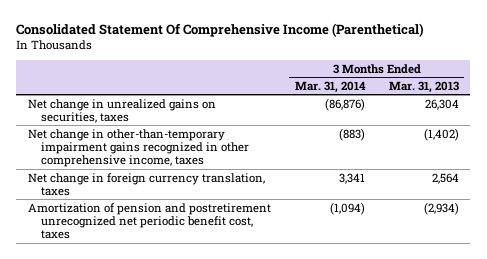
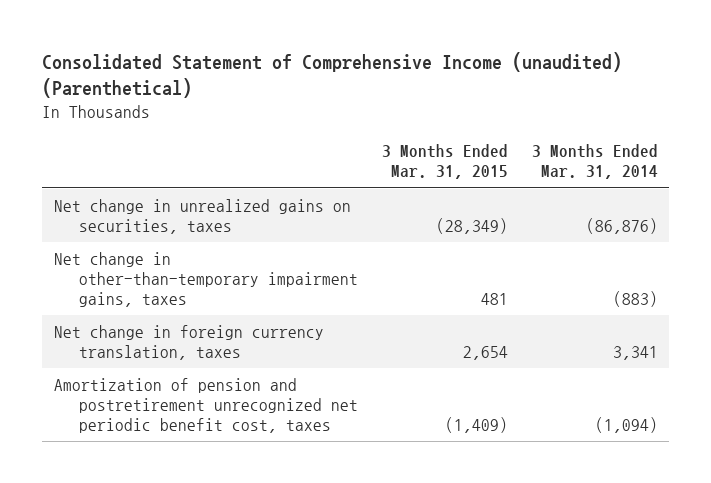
[16,22,425,37] Consolidated Statement Of Comprehensive Income (Parenthetical) -> [41,51,622,99] Consolidated Statement of Comprehensive Income (unaudited) (Parenthetical)
[388,80,459,93] Mar. 31, 2013 -> none
none -> [381,144,508,180] 3 Months Ended Mar. 31, 2015
[28,128,250,168] Net change in other-than-temporary impairment gains recognized in other comprehensive income, taxes -> [53,252,359,307] Net change in other-than-temporary impairment gains, taxes

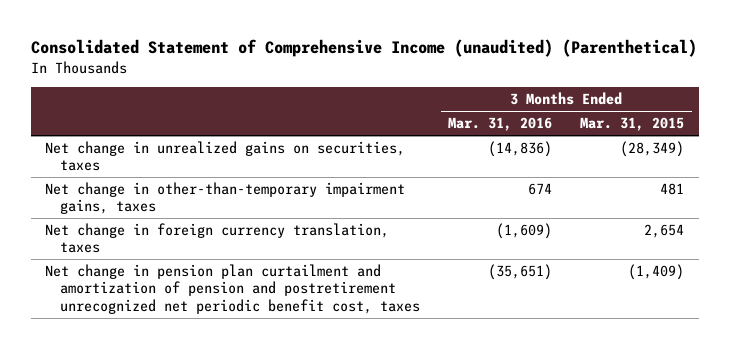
[531,144,658,180] 3 Months Ended Mar. 31, 2014 -> none
none -> [448,117,553,132] Mar. 31, 2016
[53,378,359,433] Amortization of pension and postretirement unrecognized net periodic benefit cost, taxes -> [44,264,420,314] Net change in pension plan curtailment and amortization of pension and postretirement unrecognized net periodic benefit cost, taxes

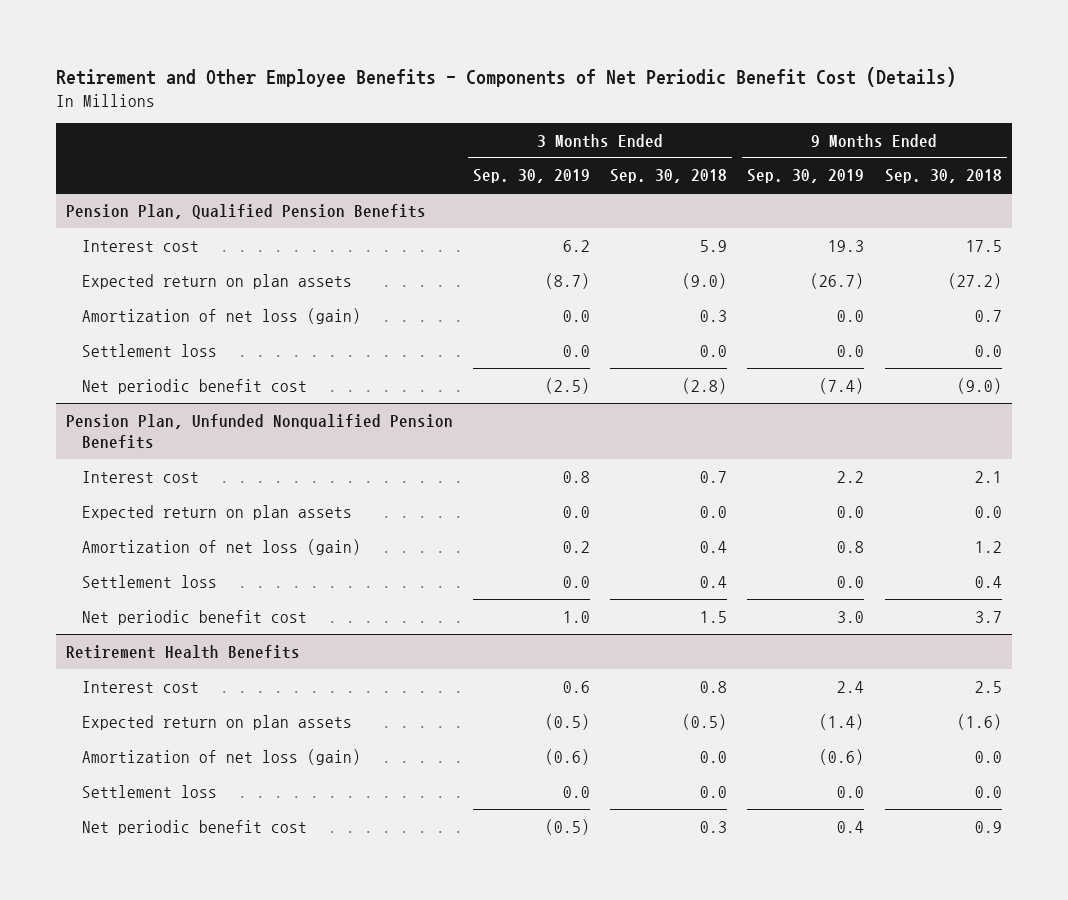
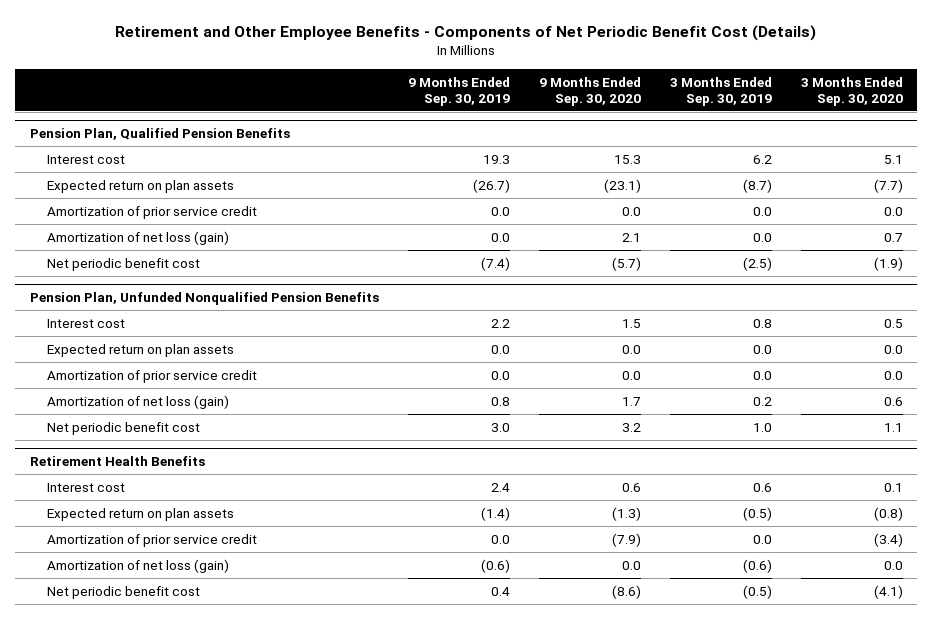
[610,169,728,184] Sep. 30, 2018 -> none
[884,169,1002,184] Sep. 30, 2018 -> none
none -> [538,76,641,106] 9 Months Ended Sep. 30, 2020
none -> [800,76,903,106] 3 Months Ended Sep. 30, 2020
none -> [47,205,258,219] Amortization of prior service credit
[81,343,217,357] Settlement loss -> none
none -> [47,369,258,383] Amortization of prior service credit
[81,574,217,588] Settlement loss -> none
none -> [47,533,258,547] Amortization of prior service credit
[81,784,217,798] Settlement loss -> none

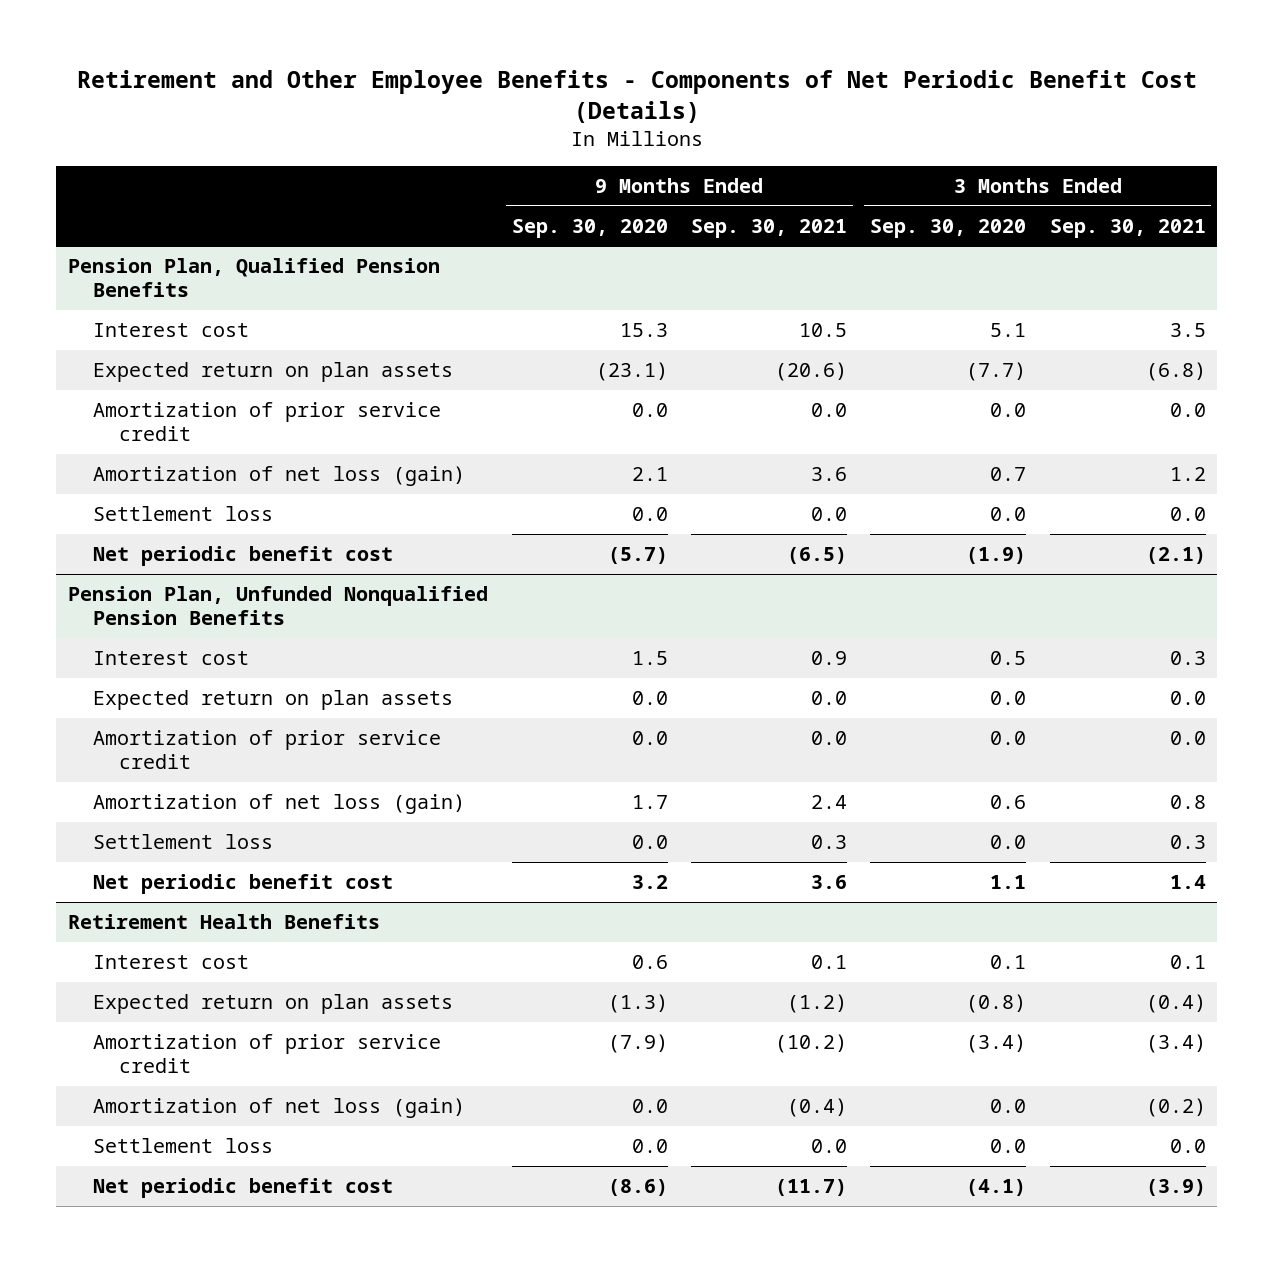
[407,76,510,106] 9 Months Ended Sep. 30, 2019 -> none
[669,76,772,106] 3 Months Ended Sep. 30, 2019 -> none
none -> [690,218,847,238] Sep. 30, 2021
none -> [1049,218,1206,238] Sep. 30, 2021
none -> [93,506,274,522] Settlement loss
none -> [93,834,274,850] Settlement loss
none -> [93,1138,274,1154] Settlement loss

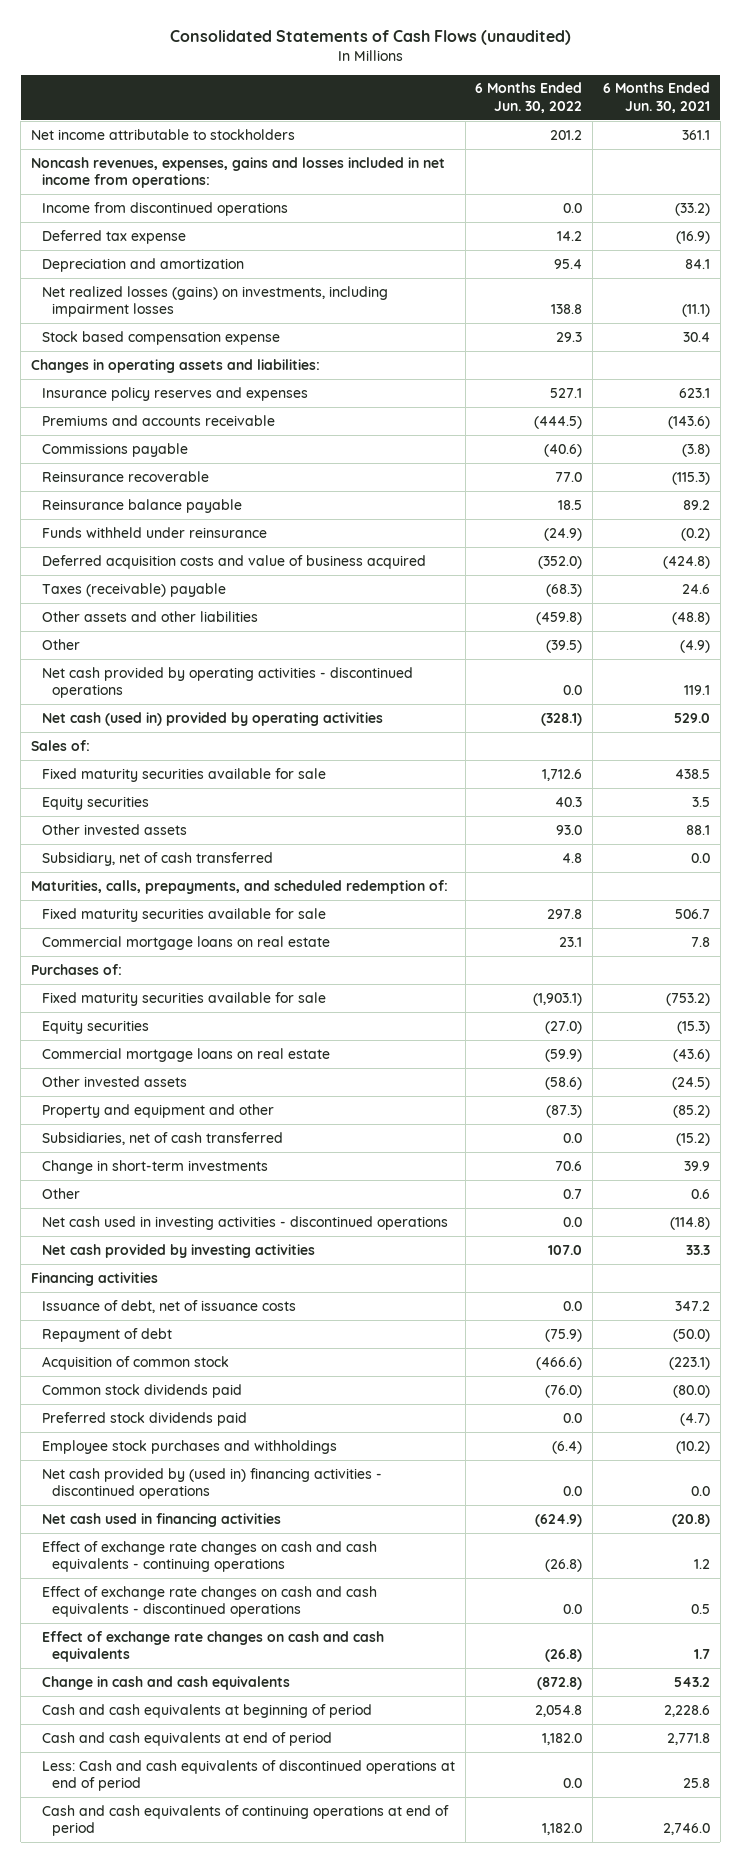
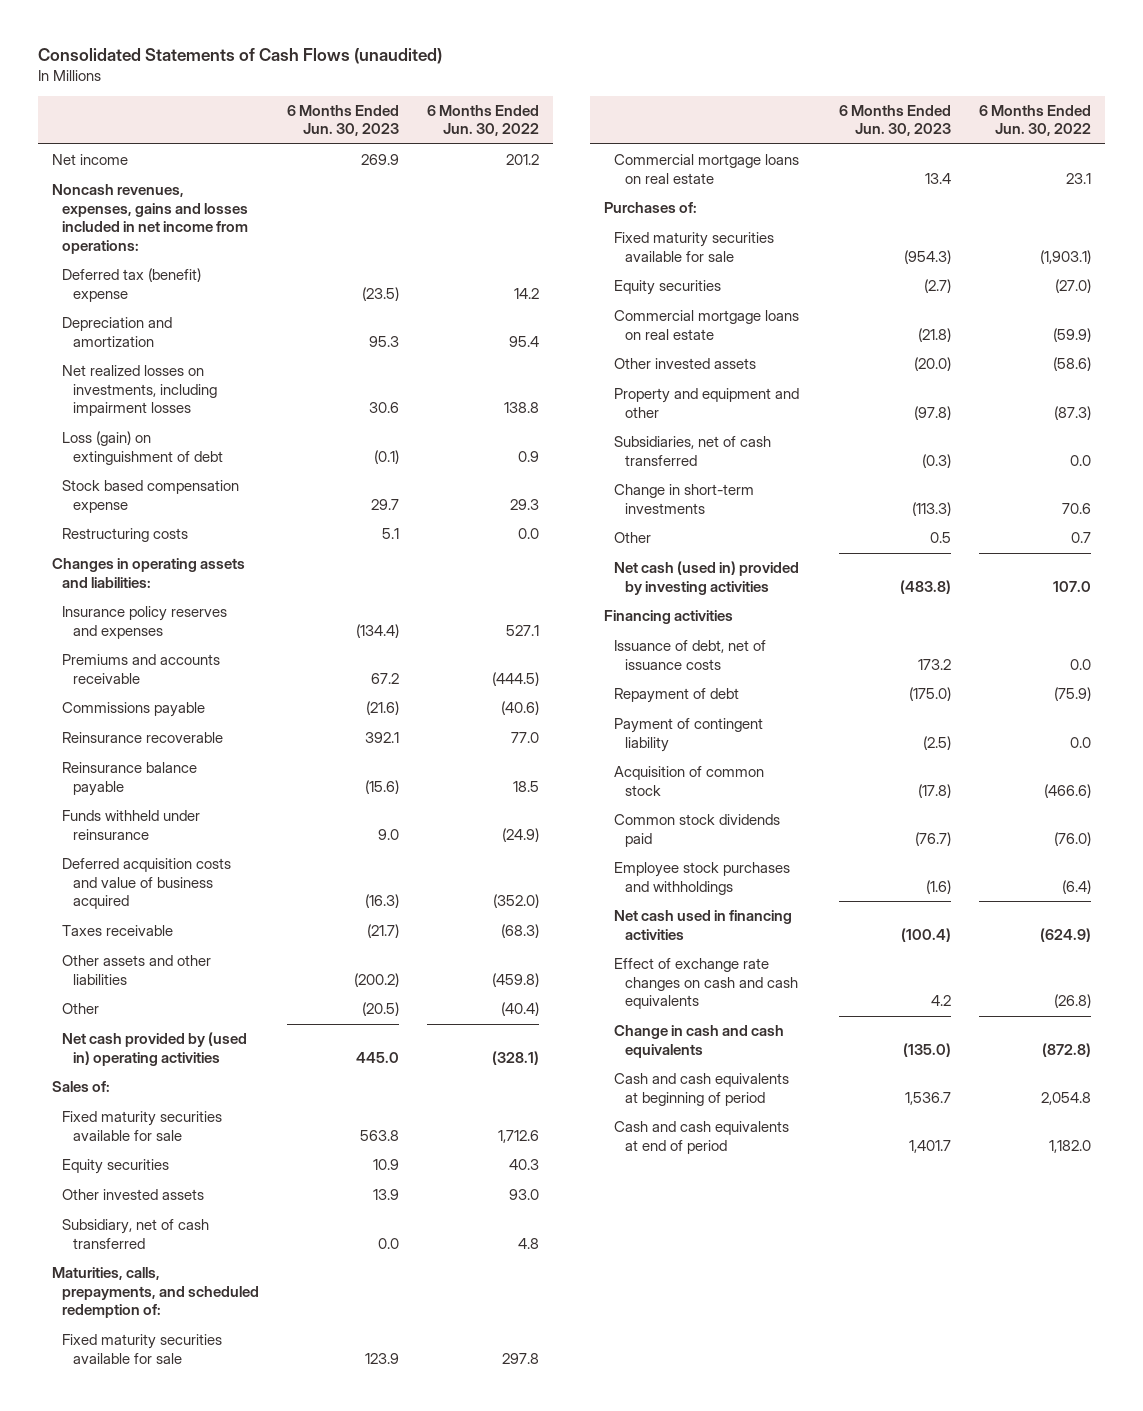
[603,82,711,113] 6 Months Ended Jun. 30, 2021 -> none
none -> [287,104,400,137] 6 Months Ended Jun. 30, 2023
[31,128,296,140] Net income attributable to stockholders -> [51,154,128,166] Net income
[41,201,288,216] Income from discontinued operations -> none
[41,229,186,244] Deferred tax expense -> [62,268,202,302] Deferred tax (benefit) expense
[41,285,388,318] Net realized losses (gains) on investments, including impairment losses -> [62,365,217,417] Net realized losses on investments, including impairment losses
none -> [62,431,223,465] Loss (gain) on extinguishment of debt
none -> [62,528,189,543] Restructuring costs
[41,582,226,597] Taxes (receivable) payable -> [62,925,174,937] Taxes receivable
[41,666,413,699] Net cash provided by operating activities - discontinued operations -> none
[546,639,583,653] (39.5) -> [501,1002,540,1017] (40.4)
[41,711,383,726] Net cash (used in) provided by operating activities -> [62,1032,248,1066] Net cash provided by (used in) operating activities
[41,1215,448,1230] Net cash used in investing activities - discontinued operations -> none
[41,1243,315,1258] Net cash provided by investing activities -> [614,561,800,595] Net cash (used in) provided by investing activities
none -> [614,718,764,752] Payment of contingent liability
[41,1411,247,1426] Preferred stock dividends paid -> none
[41,1467,382,1500] Net cash provided by (used in) financing activities - discontinued operations -> none
[41,1540,377,1573] Effect of exchange rate changes on cash and cash equivalents - continuing operations -> none
[41,1585,377,1618] Effect of exchange rate changes on cash and cash equivalents - discontinued operations -> none
[41,1759,455,1792] Less: Cash and cash equivalents of discontinued operations at end of period -> none
[41,1804,449,1837] Cash and cash equivalents of continuing operations at end of period -> none

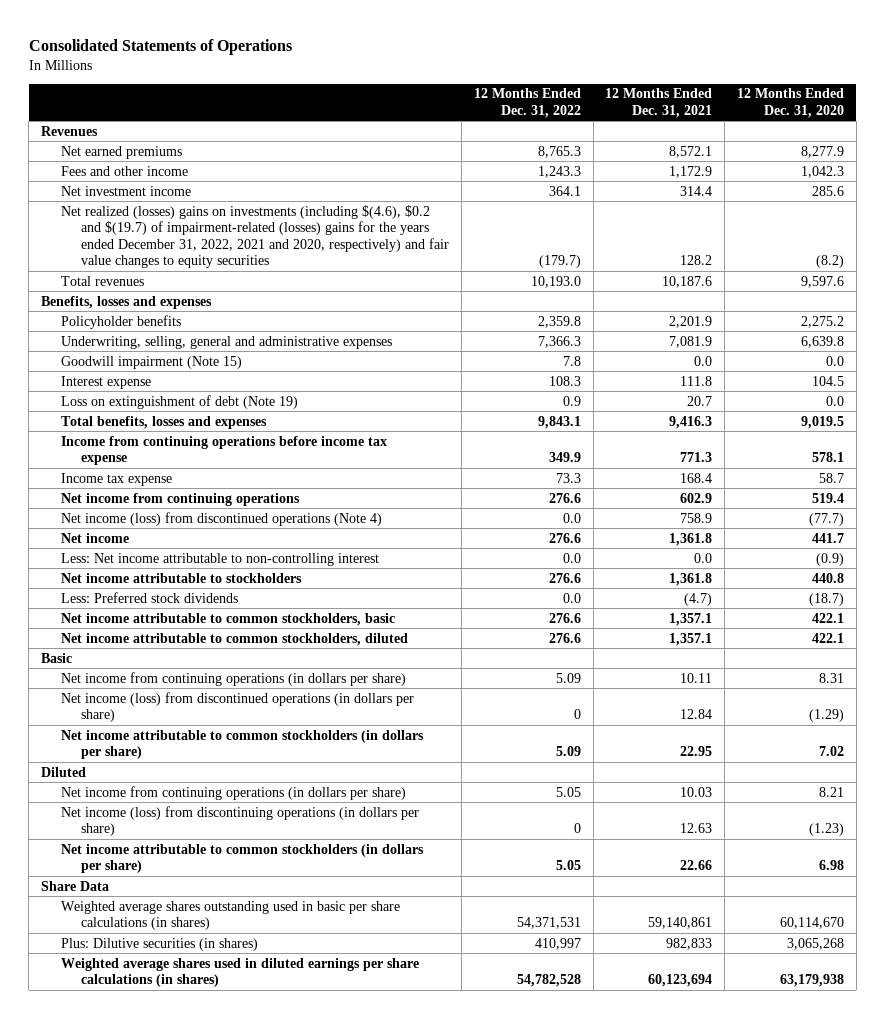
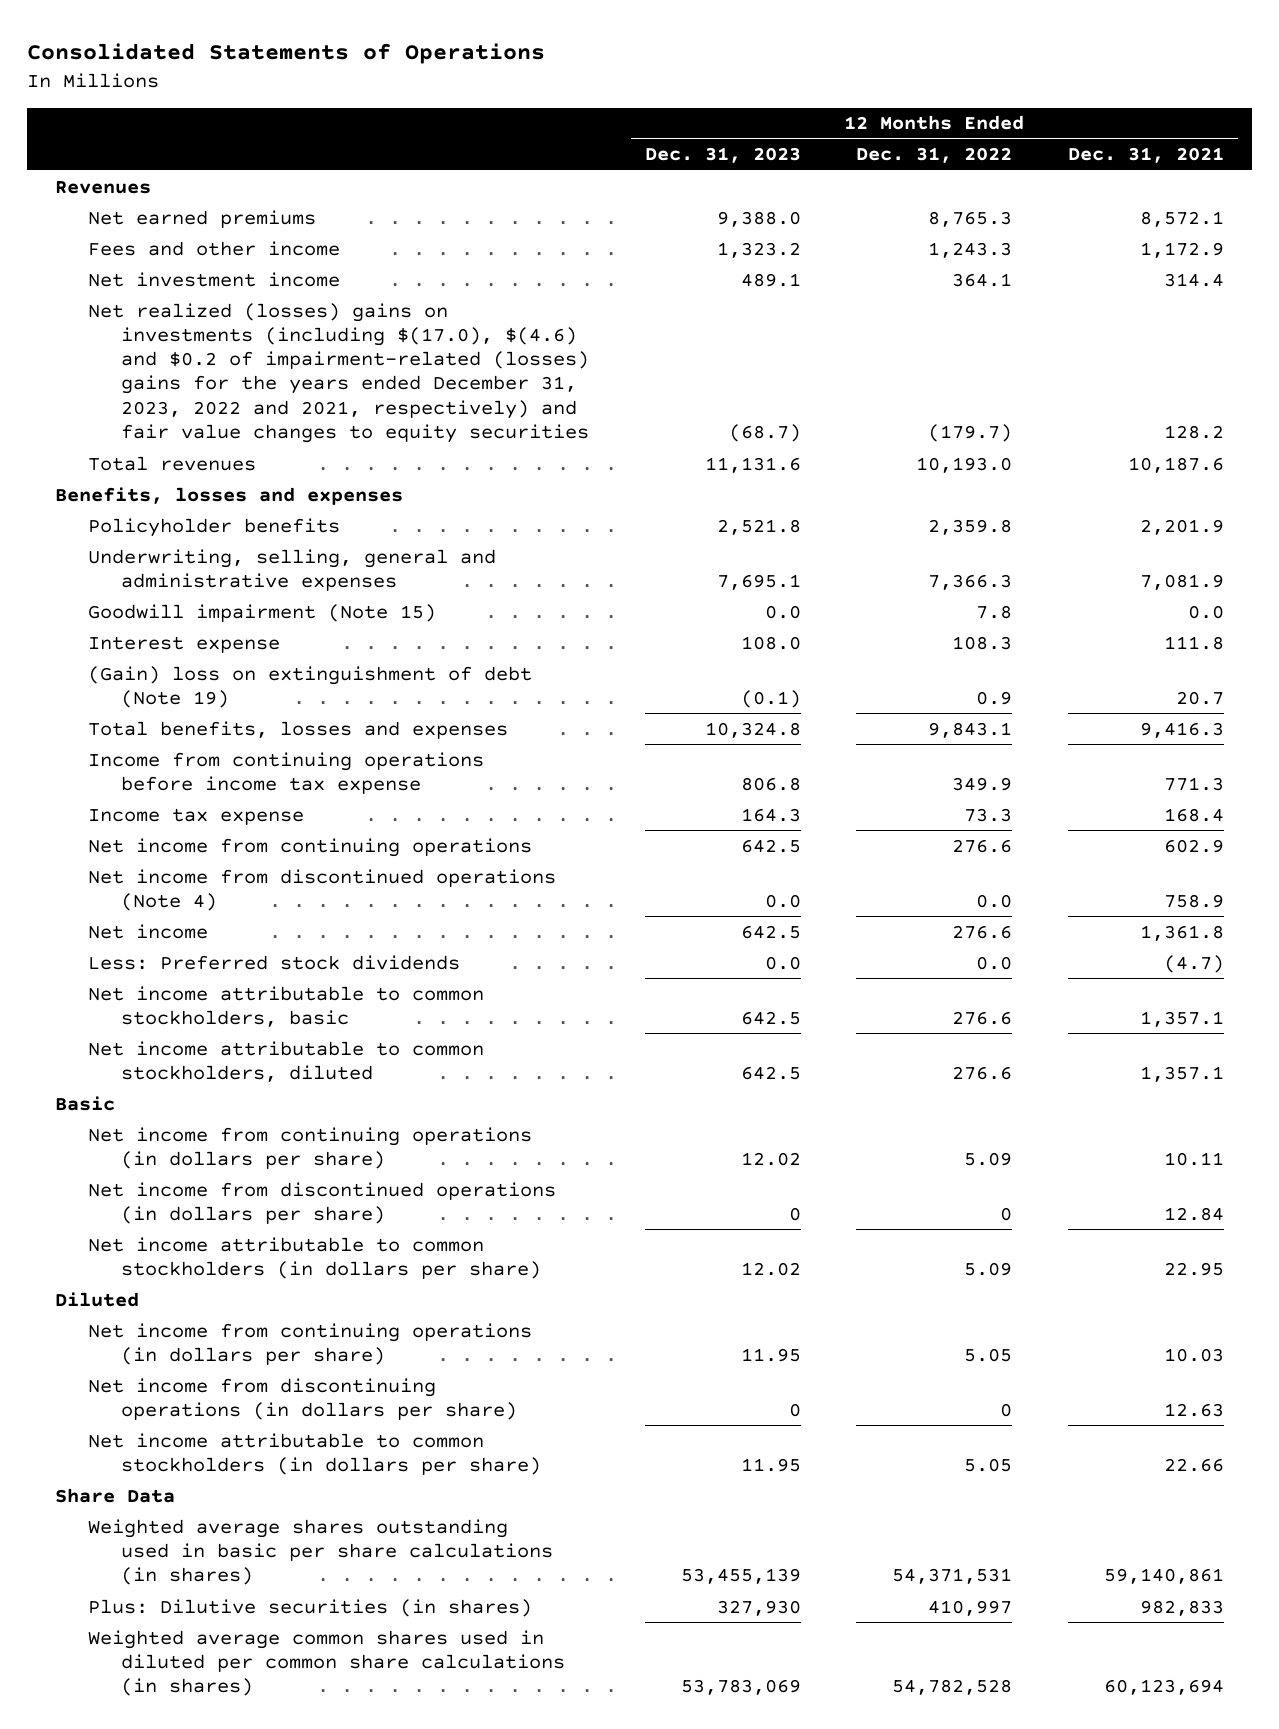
[737,88,845,118] 12 Months Ended Dec. 31, 2020 -> none
none -> [644,147,801,164] Dec. 31, 2023
[61,204,450,268] Net realized (losses) gains on investments (including $(4.6), $0.2 and $(19.7) of impairment-related (losses) gains for the years ended December 31, 2022, 2021 and 2020, respectively) and fair value changes to equity securities -> [87,302,589,444] Net realized (losses) gains on investments (including $(17.0), $(4.6) and $0.2 of impairment-related (losses) gains for the years ended December 31, 2023, 2022 and 2021, respectively) and fair value changes to equity securities
[61,394,299,409] Loss on extinguishment of debt (Note 19) -> [87,665,532,708] (Gain) loss on extinguishment of debt (Note 19)
[61,511,383,526] Net income (loss) from discontinued operations (Note 4) -> [87,868,556,911] Net income from discontinued operations (Note 4)
[61,552,380,566] Less: Net income attributable to non-controlling interest -> none
[61,572,303,583] Net income attributable to stockholders -> none
[61,691,415,723] Net income (loss) from discontinued operations (in dollars per share) -> [87,1181,556,1224] Net income from discontinued operations (in dollars per share)
[61,805,420,837] Net income (loss) from discontinuing operations (in dollars per share) -> [87,1377,517,1420] Net income from discontinuing operations (in dollars per share)
[61,957,420,988] Weighted average shares used in diluted earnings per share calculations (in shares) -> [87,1629,565,1697] Weighted average common shares used in diluted per common share calculations (in shares)

